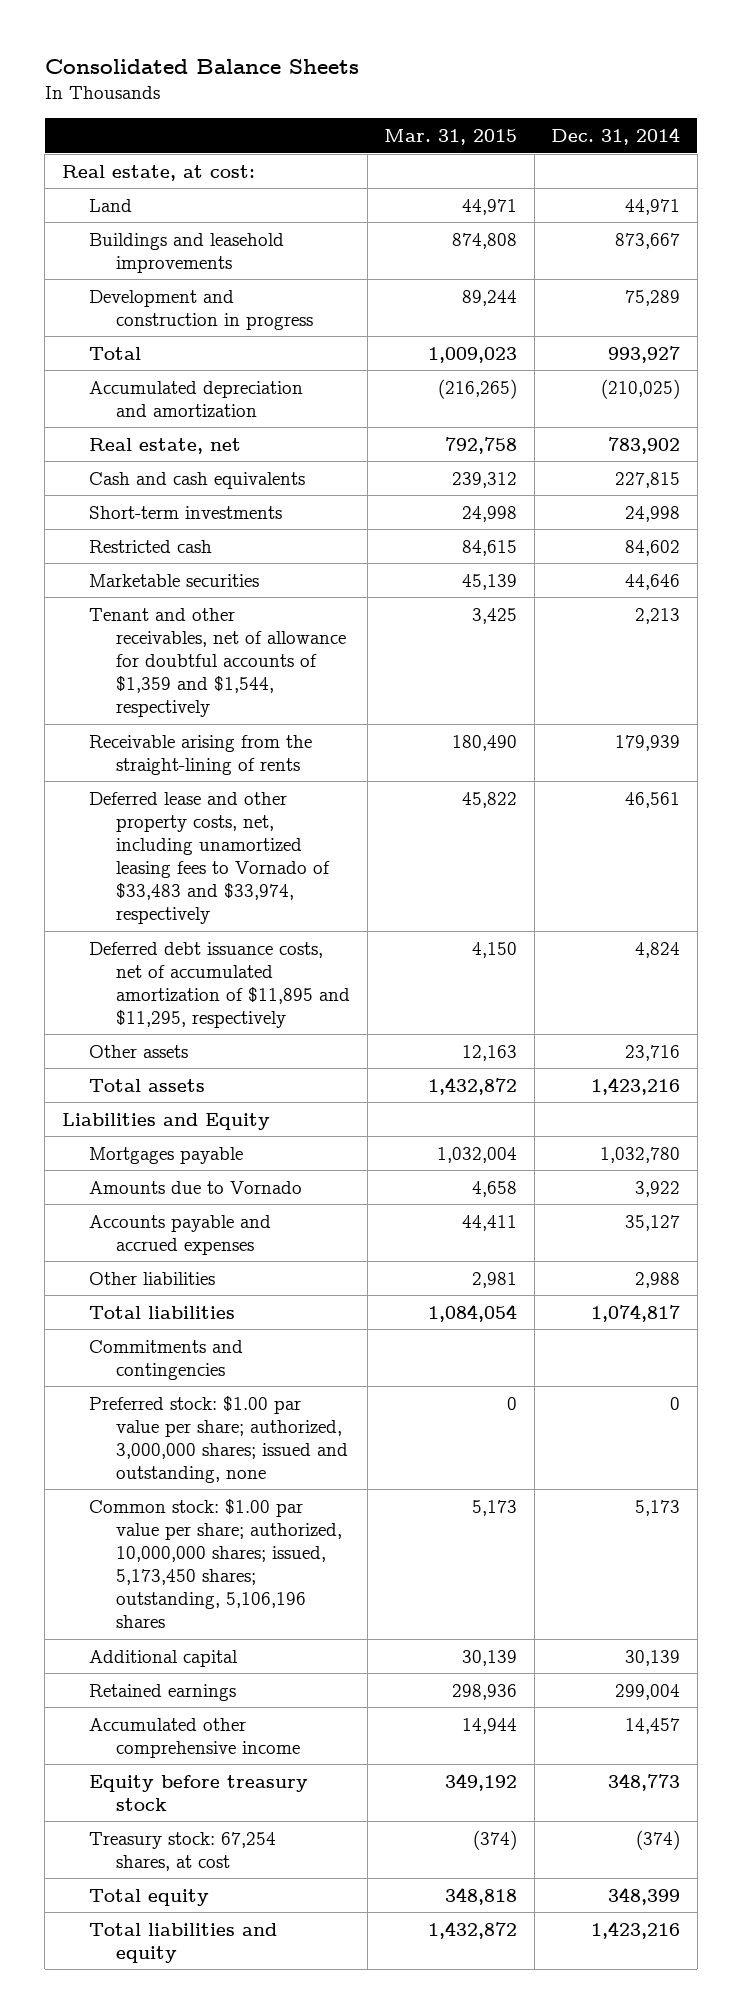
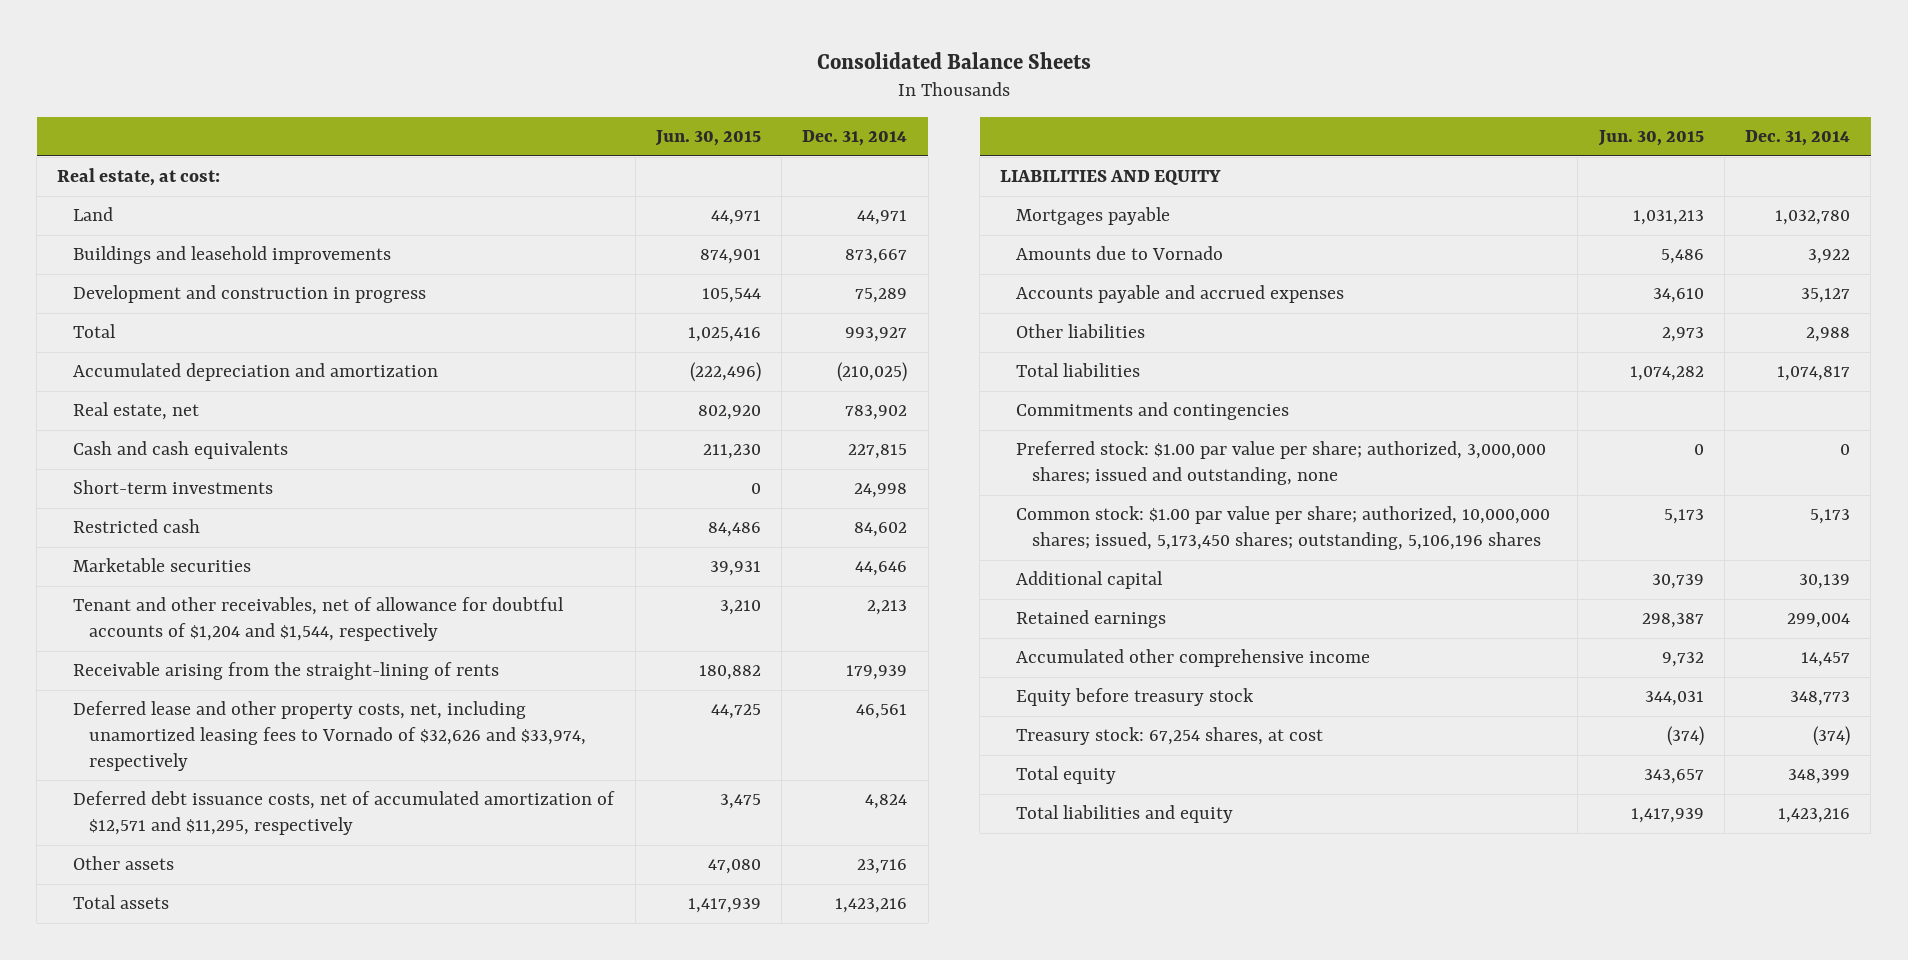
[384,128,518,145] Mar. 31, 2015 -> none
none -> [654,130,761,147] Jun. 30, 2015
[89,607,347,718] Tenant and other receivables, net of allowance for doubtful accounts of $1,359 and $1,544, respectively -> [73,597,565,642] Tenant and other receivables, net of allowance for doubtful accounts of $1,204 and $1,544, respectively
[89,791,331,925] Deferred lease and other property costs, net, including unamortized leasing fees to Vornado of $33,483 and $33,974, respectively -> [73,701,587,771] Deferred lease and other property costs, net, including unamortized leasing fees to Vornado of $32,626 and $33,974, respectively
[89,941,351,1028] Deferred debt issuance costs, net of accumulated amortization of $11,895 and $11,295, respectively -> [73,791,616,836] Deferred debt issuance costs, net of accumulated amortization of $12,571 and $11,295, respectively
[61,1112,270,1130] Liabilities and Equity -> [1000,170,1222,186] LIABILITIES AND EQUITY

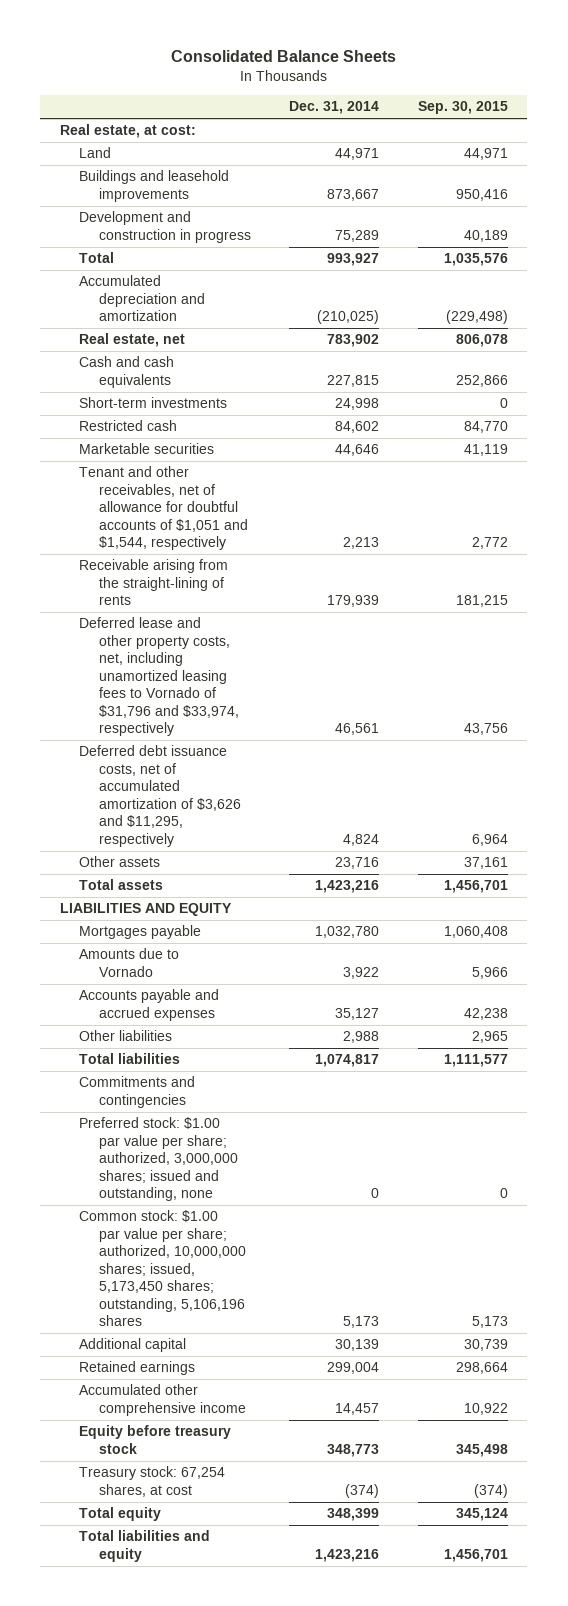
[654,130,761,147] Jun. 30, 2015 -> none
none -> [417,101,508,115] Sep. 30, 2015
[73,597,565,642] Tenant and other receivables, net of allowance for doubtful accounts of $1,204 and $1,544, respectively -> [79,466,249,551] Tenant and other receivables, net of allowance for doubtful accounts of $1,051 and $1,544, respectively
[73,701,587,771] Deferred lease and other property costs, net, including unamortized leasing fees to Vornado of $32,626 and $33,974, respectively -> [79,617,240,737] Deferred lease and other property costs, net, including unamortized leasing fees to Vornado of $31,796 and $33,974, respectively
[73,791,616,836] Deferred debt issuance costs, net of accumulated amortization of $12,571 and $11,295, respectively -> [79,745,242,847] Deferred debt issuance costs, net of accumulated amortization of $3,626 and $11,295, respectively

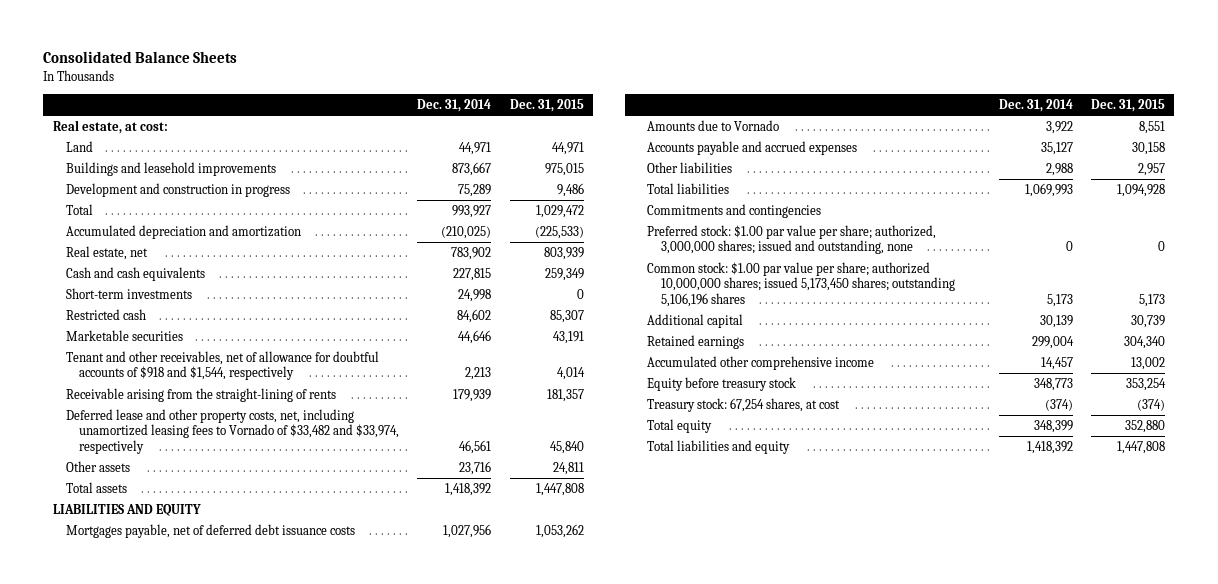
[417,101,508,115] Sep. 30, 2015 -> none
none -> [509,98,584,112] Dec. 31, 2015
[79,466,249,551] Tenant and other receivables, net of allowance for doubtful accounts of $1,051 and $1,544, respectively -> [65,351,379,381] Tenant and other receivables, net of allowance for doubtful accounts of $918 and $1,544, respectively
[79,745,242,847] Deferred debt issuance costs, net of accumulated amortization of $3,626 and $11,295, respectively -> none
[79,617,240,737] Deferred lease and other property costs, net, including unamortized leasing fees to Vornado of $31,796 and $33,974, respectively -> [65,409,399,454] Deferred lease and other property costs, net, including unamortized leasing fees to Vornado of $33,482 and $33,974, respectively
[315,880,380,894] 1,423,216 -> [445,483,492,497] 1,418,392
[79,925,202,940] Mortgages payable -> [65,524,355,539] Mortgages payable, net of deferred debt issuance costs
[315,926,380,939] 1,032,780 -> [443,524,492,539] 1,027,956
[315,1054,380,1068] 1,074,817 -> [1024,183,1073,198] 1,069,993
[79,1210,247,1327] Common stock: $1.00 par value per share; authorized, 10,000,000 shares; issued, 5,173,450 shares; outstanding, 5,106,196 shares -> [647,262,955,307] Common stock: $1.00 par value per share; authorized 10,000,000 shares; issued 5,173,450 shares; outstanding 5,106,196 shares
[315,1548,380,1562] 1,423,216 -> [1026,441,1073,455] 1,418,392

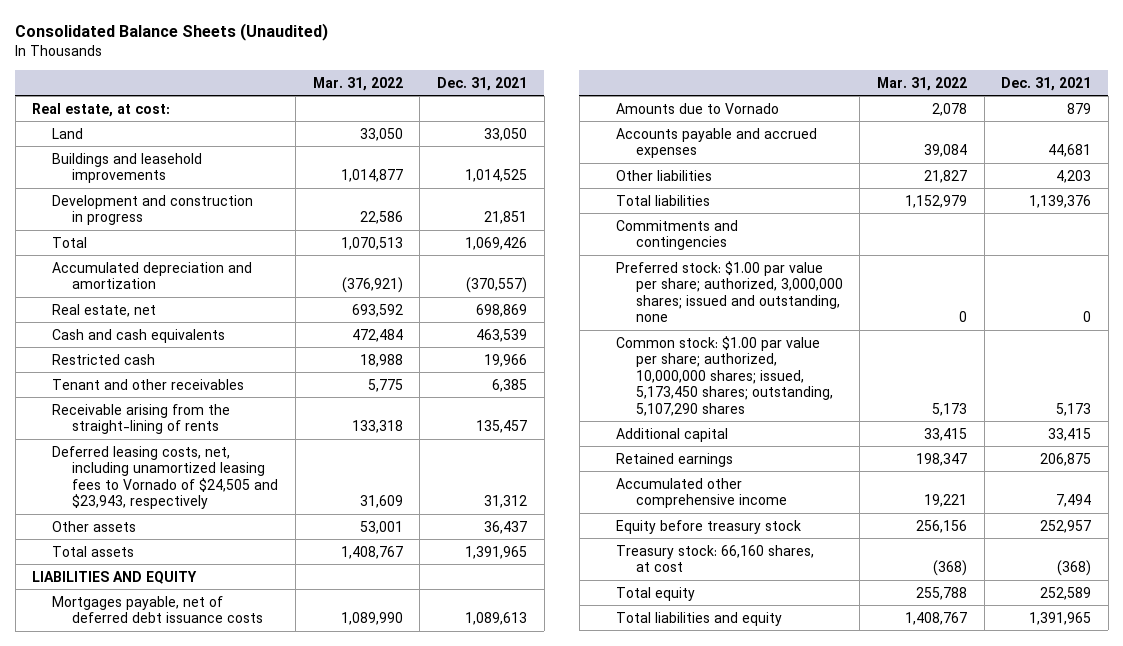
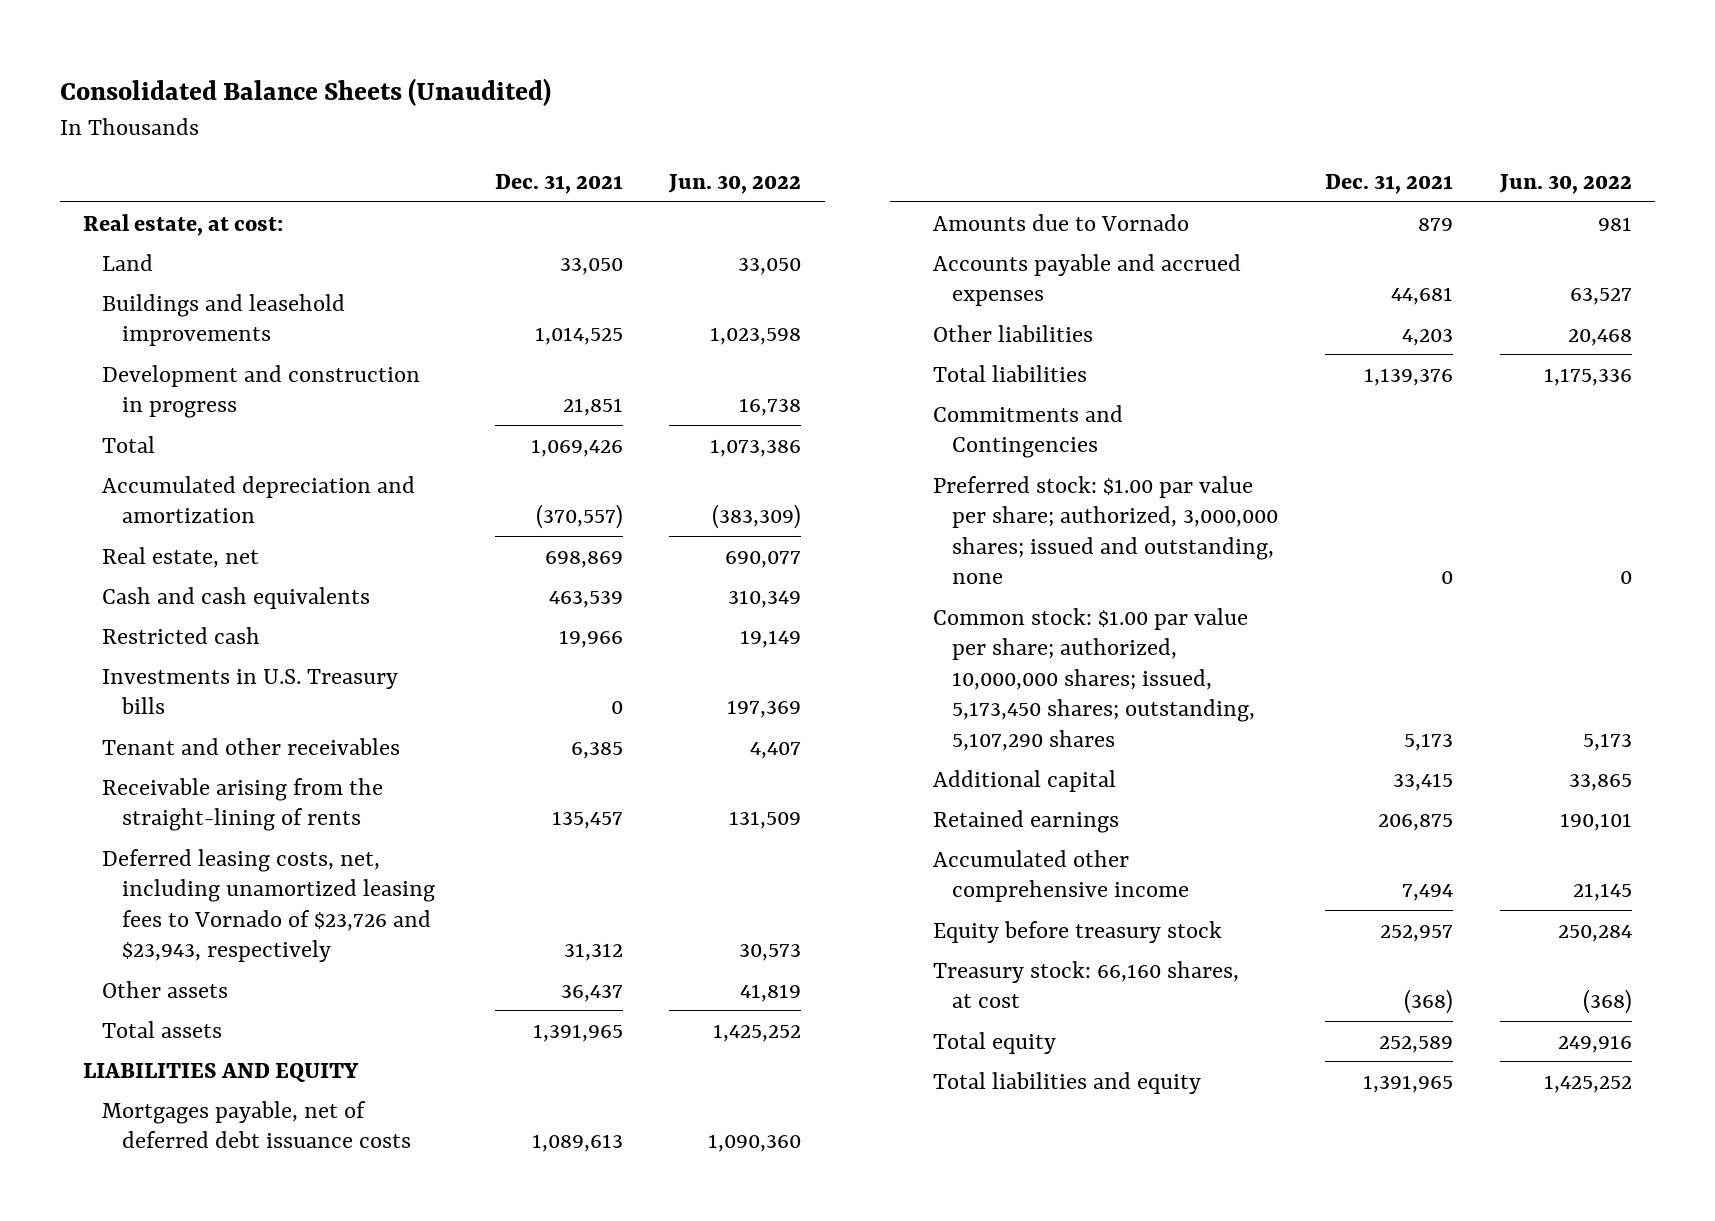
[312,76,403,91] Mar. 31, 2022 -> none
none -> [668,173,802,194] Jun. 30, 2022
none -> [102,668,399,715] Investments in U.S. Treasury bills
[51,445,278,510] Deferred leasing costs, net, including unamortized leasing fees to Vornado of $24,505 and $23,943, respectively -> [102,848,435,963] Deferred leasing costs, net, including unamortized leasing fees to Vornado of $23,726 and $23,943, respectively
[616,219,739,251] Commitments and contingencies -> [932,404,1123,459] Commitments and Contingencies

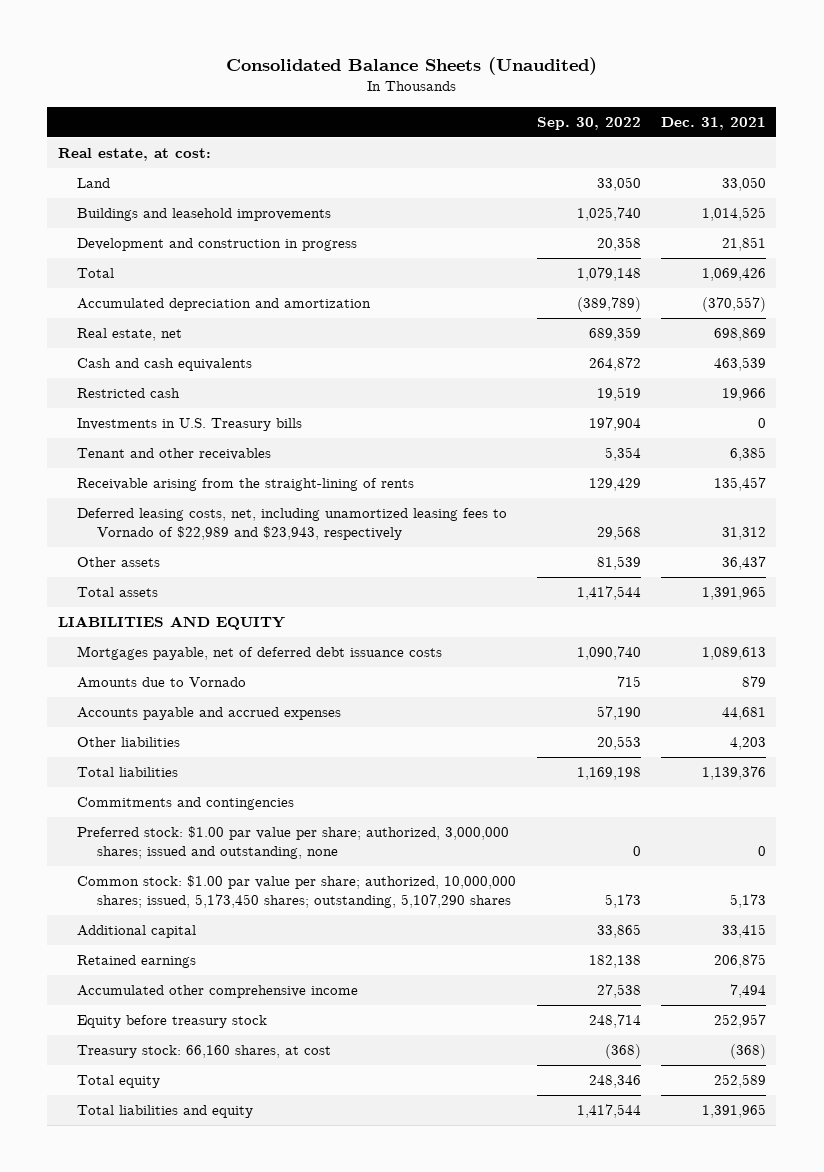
[668,173,802,194] Jun. 30, 2022 -> none
none -> [536,116,641,130] Sep. 30, 2022
[102,848,435,963] Deferred leasing costs, net, including unamortized leasing fees to Vornado of $23,726 and $23,943, respectively -> [77,508,508,540] Deferred leasing costs, net, including unamortized leasing fees to Vornado of $22,989 and $23,943, respectively
[932,404,1123,459] Commitments and Contingencies -> [77,797,295,811] Commitments and contingencies

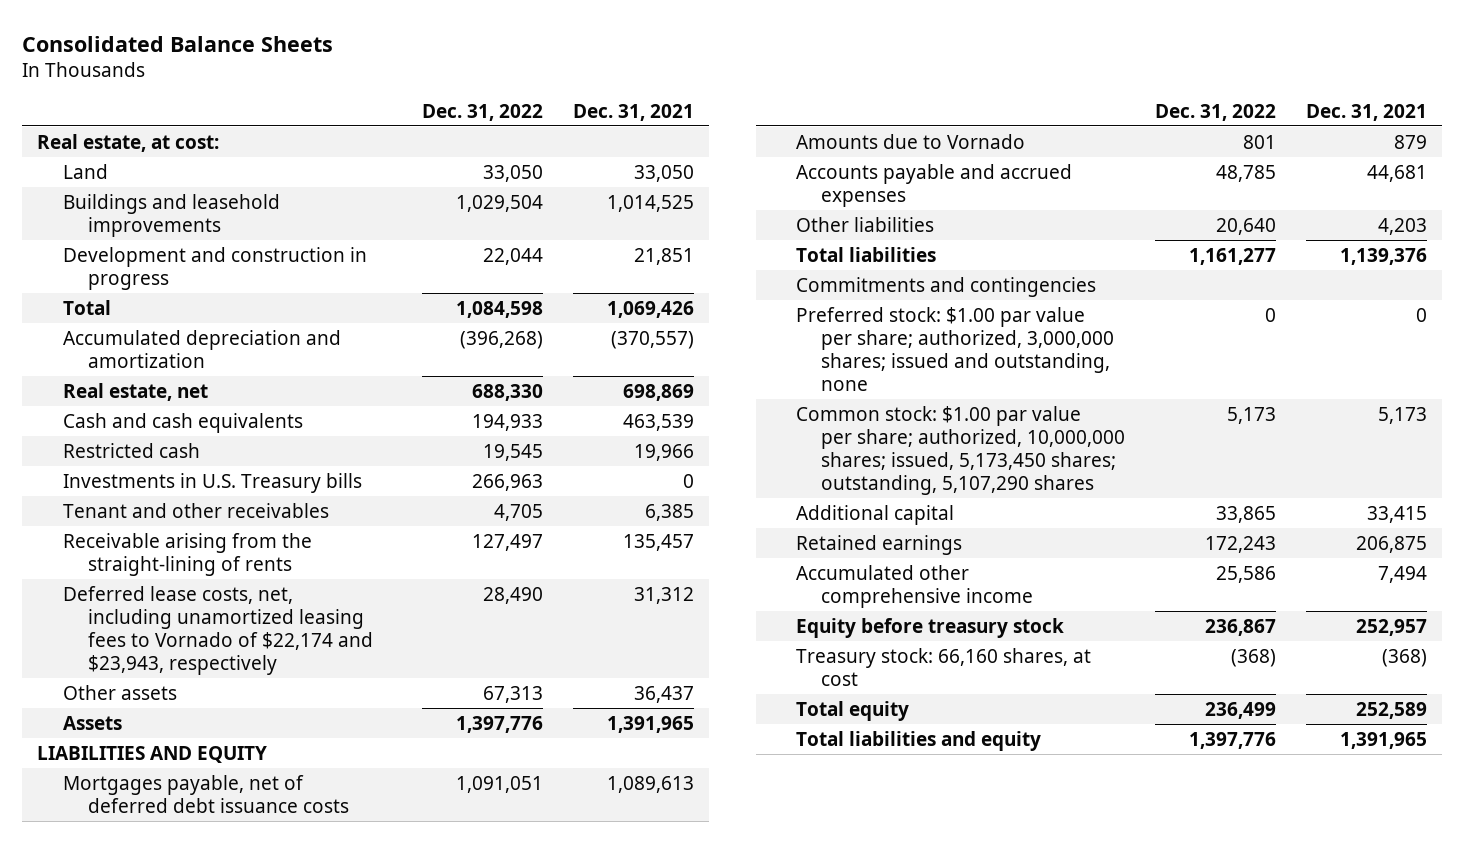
[225,56,597,75] Consolidated Balance Sheets (Unaudited) -> [22,35,334,52] Consolidated Balance Sheets
[536,116,641,130] Sep. 30, 2022 -> none
none -> [421,103,543,121] Dec. 31, 2022
[77,508,508,540] Deferred leasing costs, net, including unamortized leasing fees to Vornado of $22,989 and $23,943, respectively -> [62,585,373,675] Deferred lease costs, net, including unamortized leasing fees to Vornado of $22,174 and $23,943, respectively
[77,587,159,598] Total assets -> [62,715,122,730] Assets

